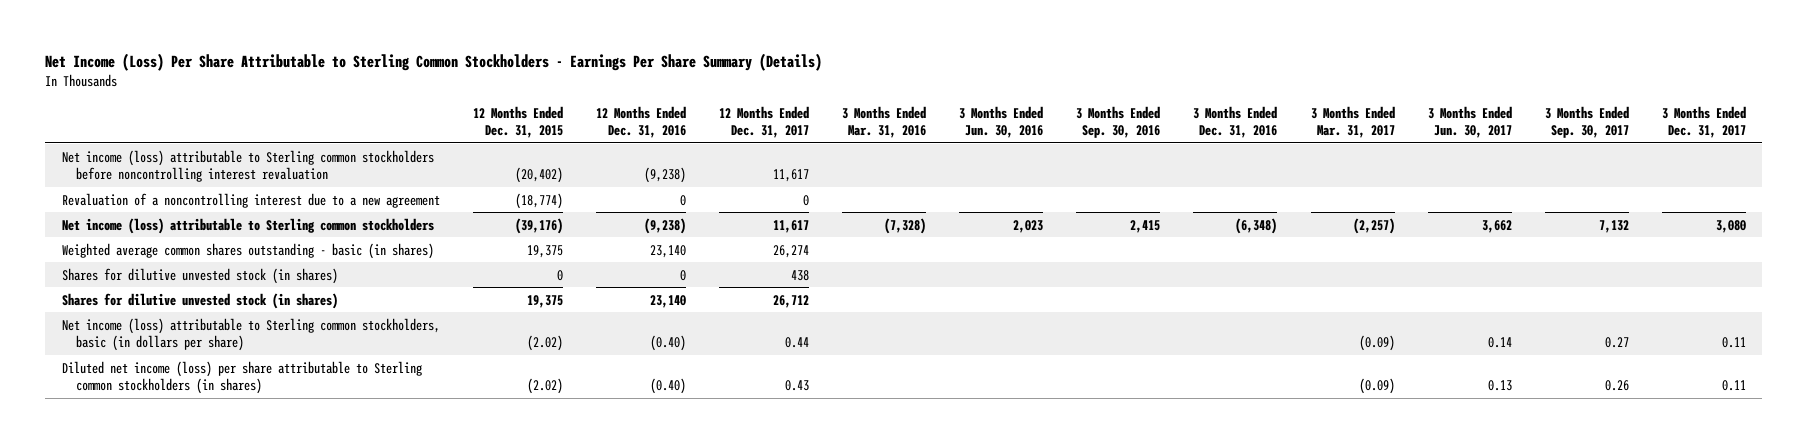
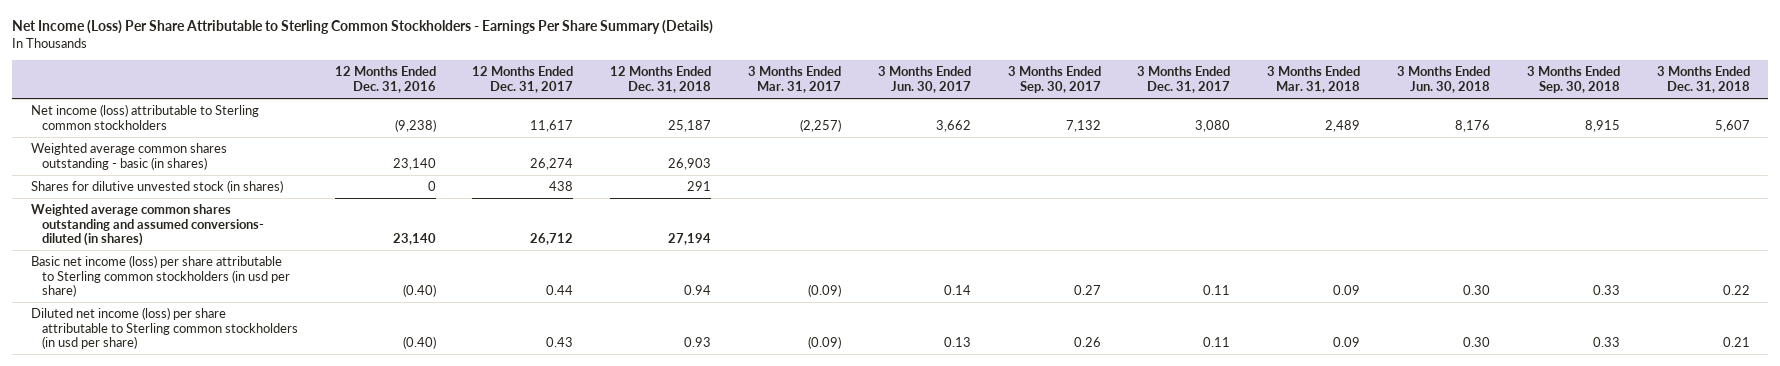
[472,105,563,138] 12 Months Ended Dec. 31, 2015 -> none
[842,105,927,138] 3 Months Ended Mar. 31, 2016 -> none
[959,105,1044,138] 3 Months Ended Jun. 30, 2016 -> none
[1076,105,1161,138] 3 Months Ended Sep. 30, 2016 -> none
[1193,105,1278,138] 3 Months Ended Dec. 31, 2016 -> none
none -> [610,66,712,94] 12 Months Ended Dec. 31, 2018
none -> [1267,66,1361,94] 3 Months Ended Mar. 31, 2018
none -> [1396,66,1490,94] 3 Months Ended Jun. 30, 2018
none -> [1526,66,1620,94] 3 Months Ended Sep. 30, 2018
none -> [1656,66,1750,94] 3 Months Ended Dec. 31, 2018
[61,149,434,182] Net income (loss) attributable to Sterling common stockholders before noncontrolling interest revaluation -> none
[61,192,440,208] Revaluation of a noncontrolling interest due to a new agreement -> none
[61,292,338,309] Shares for dilutive unvested stock (in shares) -> [30,204,264,247] Weighted average common shares outstanding and assumed conversions- diluted (in shares)
[61,317,440,351] Net income (loss) attributable to Sterling common stockholders, basic (in dollars per share) -> [30,255,290,298] Basic net income (loss) per share attributable to Sterling common stockholders (in usd per share)
[61,360,422,394] Diluted net income (loss) per share attributable to Sterling common stockholders (in shares) -> [30,307,298,350] Diluted net income (loss) per share attributable to Sterling common stockholders (in usd per share)

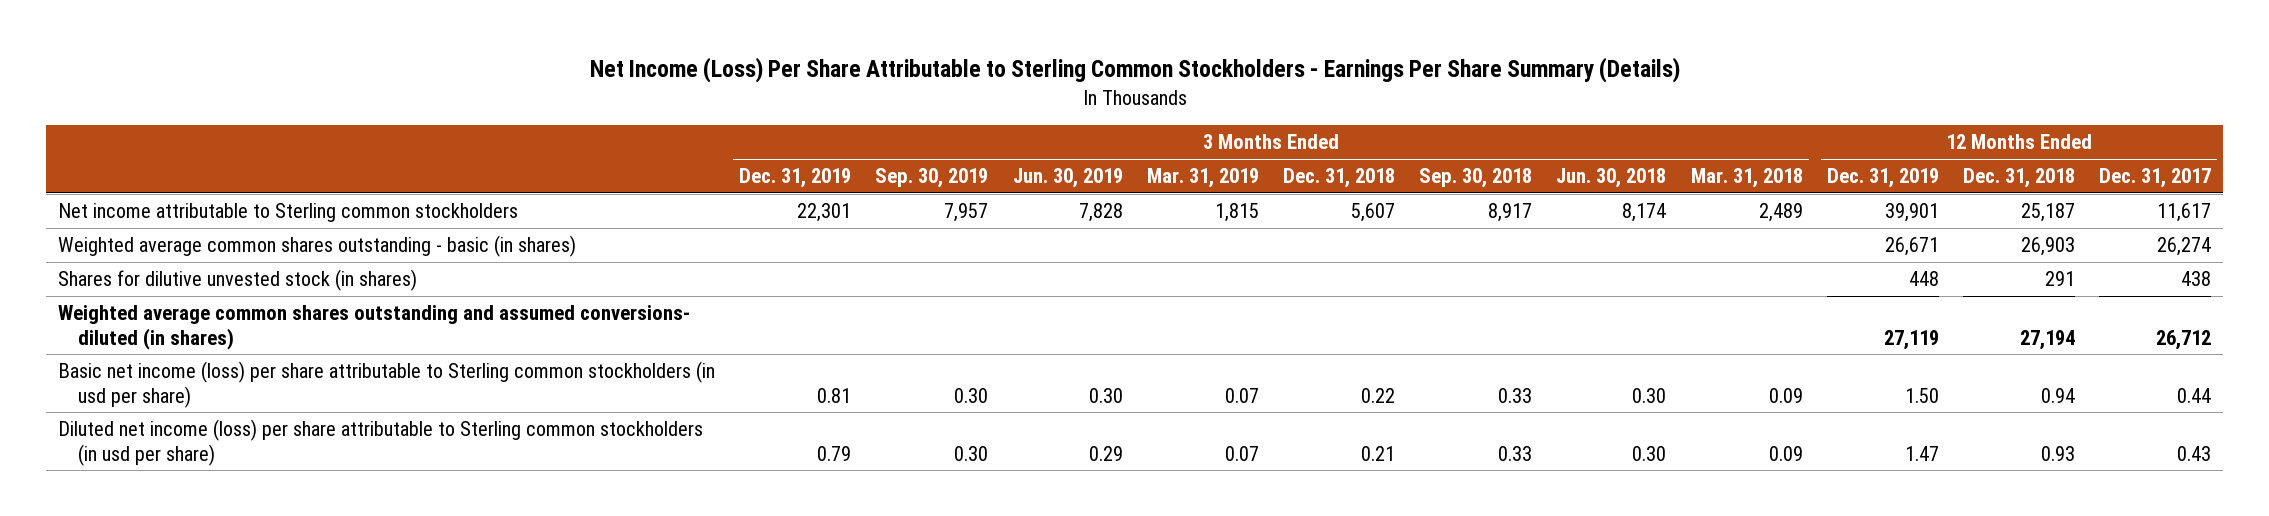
[334,66,436,94] 12 Months Ended Dec. 31, 2016 -> none
[747,66,841,94] 3 Months Ended Mar. 31, 2017 -> none
[877,66,971,94] 3 Months Ended Jun. 30, 2017 -> none
[1007,66,1101,94] 3 Months Ended Sep. 30, 2017 -> none
[1137,66,1231,94] 3 Months Ended Dec. 31, 2017 -> none
none -> [739,168,852,189] Dec. 31, 2019
none -> [875,168,989,189] Sep. 30, 2019
none -> [1012,168,1123,189] Jun. 30, 2019
none -> [1146,168,1259,189] Mar. 31, 2019
none -> [1826,168,1939,189] Dec. 31, 2019
[30,104,259,130] Net income (loss) attributable to Sterling common stockholders -> [58,203,519,223] Net income attributable to Sterling common stockholders
[1454,119,1490,132] 8,176 -> [1622,203,1667,223] 8,174
[1584,119,1620,132] 8,915 -> [1488,203,1533,223] 8,917

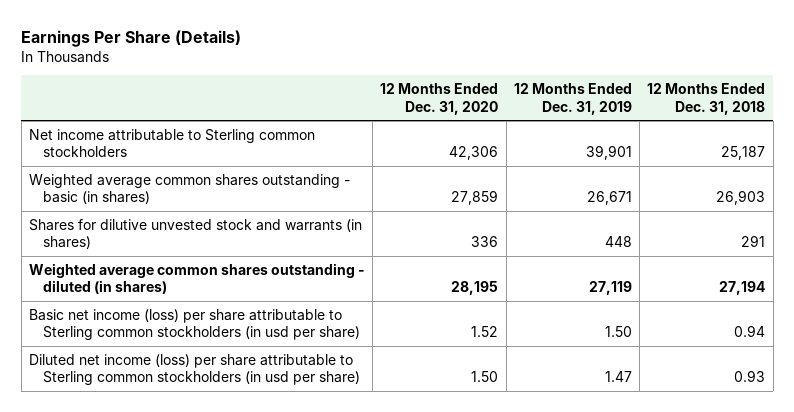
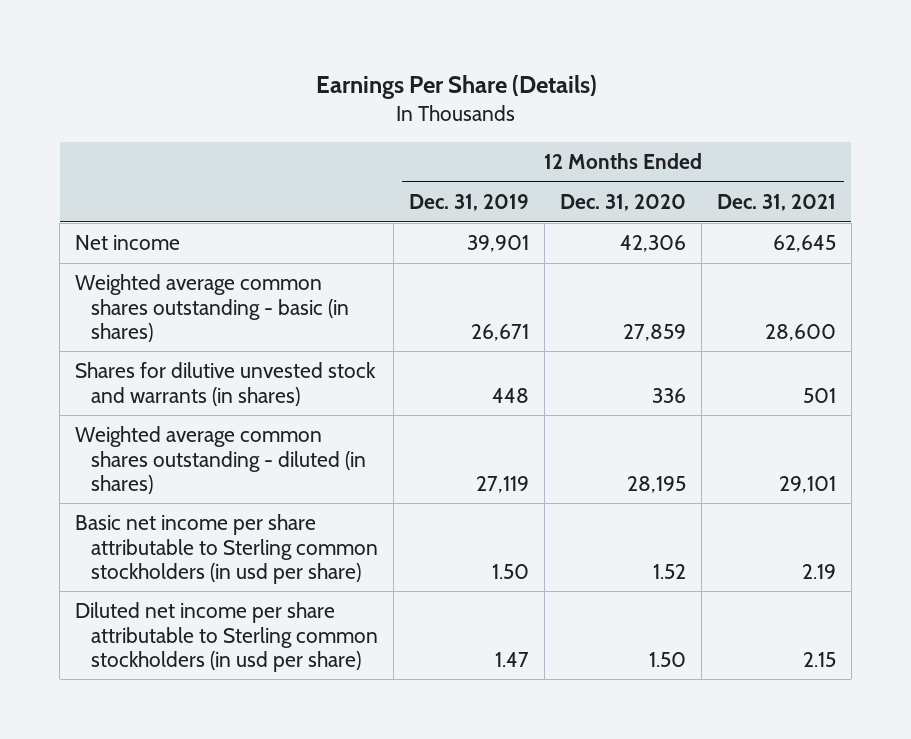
[647,83,766,115] 12 Months Ended Dec. 31, 2018 -> none
none -> [716,194,836,212] Dec. 31, 2021
[28,128,315,158] Net income attributable to Sterling common stockholders -> [75,235,181,251] Net income
[28,308,361,341] Basic net income (loss) per share attributable to Sterling common stockholders (in usd per share) -> [75,514,379,584] Basic net income per share attributable to Sterling common stockholders (in usd per share)
[28,353,361,386] Diluted net income (loss) per share attributable to Sterling common stockholders (in usd per share) -> [75,602,379,672] Diluted net income per share attributable to Sterling common stockholders (in usd per share)

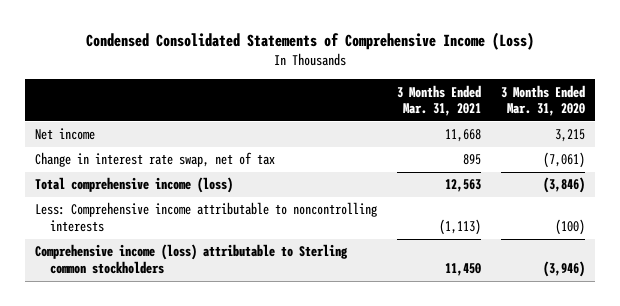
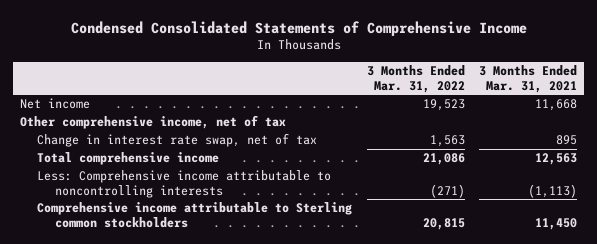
[86,32,535,51] Condensed Consolidated Statements of Comprehensive Income (Loss) -> [70,20,527,36] Condensed Consolidated Statements of Comprehensive Income
[501,84,586,117] 3 Months Ended Mar. 31, 2020 -> none
none -> [366,65,465,93] 3 Months Ended Mar. 31, 2022
none -> [20,115,287,130] Other comprehensive income, net of tax
[34,177,233,194] Total comprehensive income (loss) -> [37,152,220,166] Total comprehensive income
[34,244,348,274] Comprehensive income (loss) attributable to Sterling common stockholders -> [37,202,353,228] Comprehensive income attributable to Sterling common stockholders

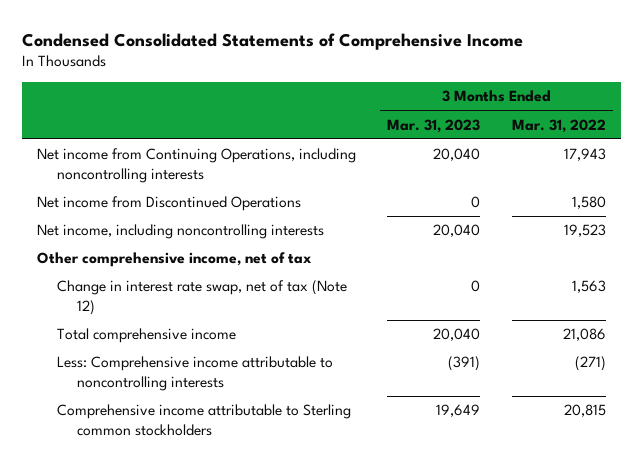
[478,65,577,93] 3 Months Ended Mar. 31, 2021 -> none
none -> [387,118,481,133] Mar. 31, 2023
none -> [37,148,357,184] Net income from Continuing Operations, including noncontrolling interests
none -> [37,196,302,212] Net income from Discontinued Operations
[20,98,91,110] Net income -> [37,224,325,240] Net income, including noncontrolling interests
[37,133,318,148] Change in interest rate swap, net of tax -> [56,280,347,316] Change in interest rate swap, net of tax (Note 12)

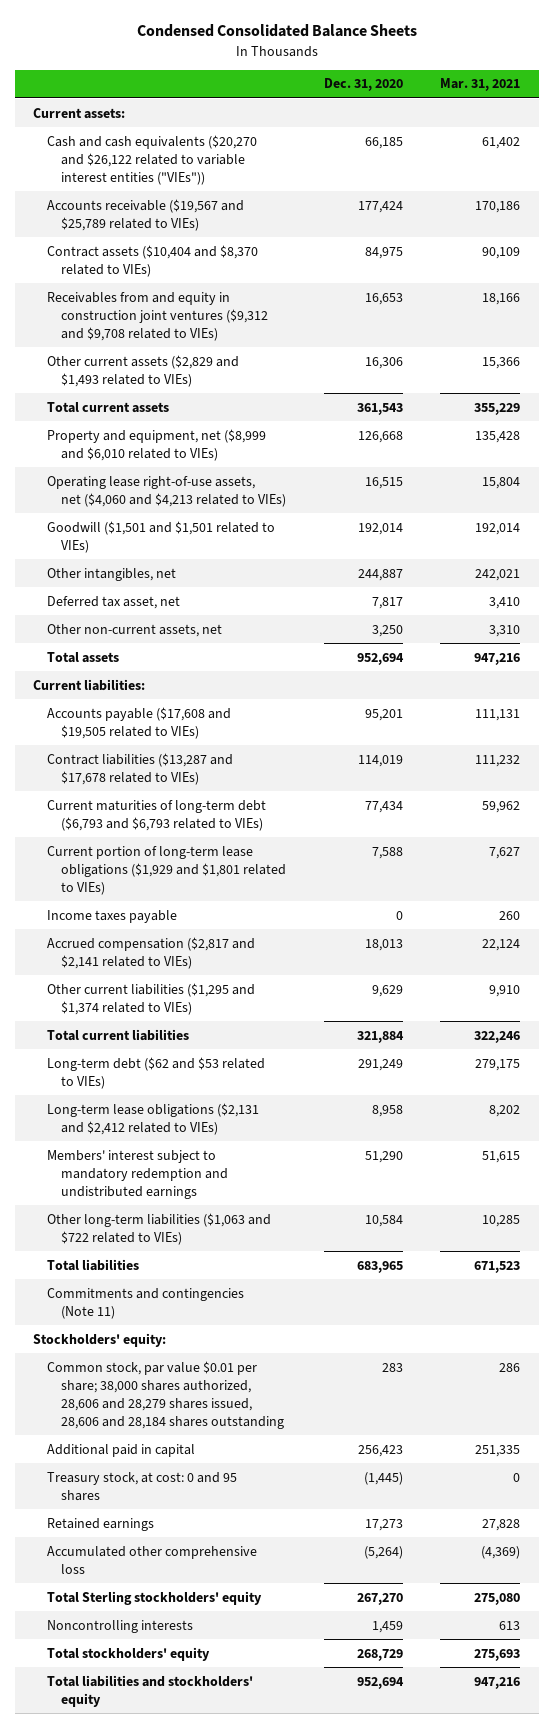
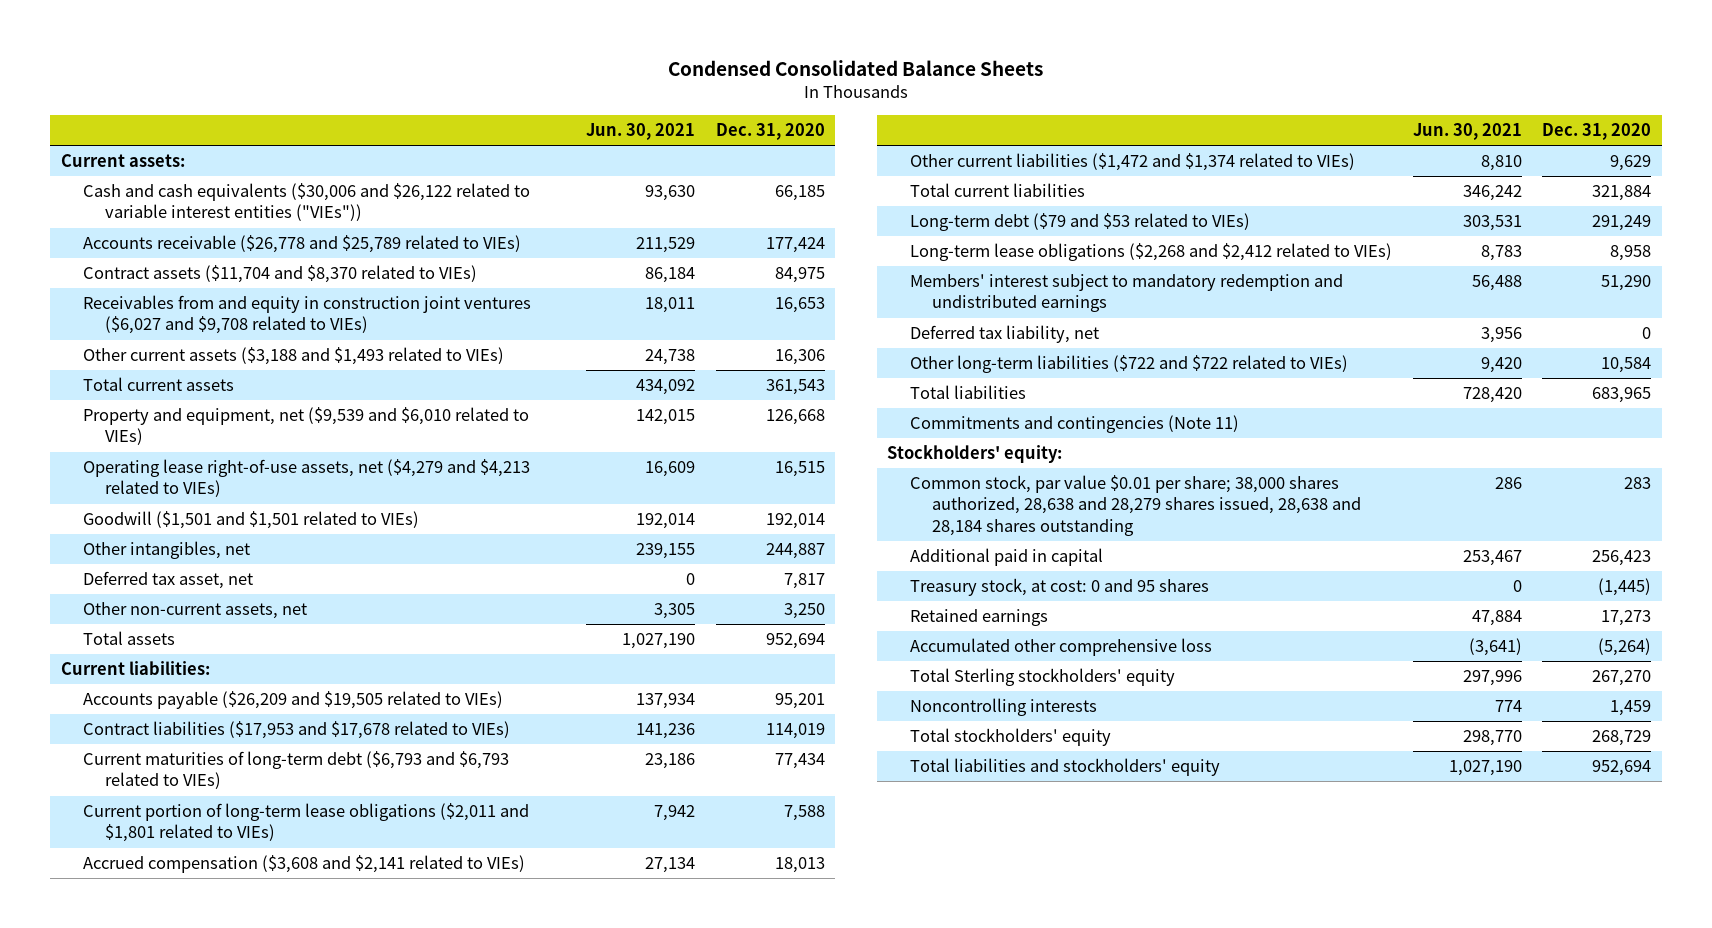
[439,78,520,92] Mar. 31, 2021 -> none
none -> [585,123,695,141] Jun. 30, 2021
[47,134,258,185] Cash and cash equivalents ($20,270 and $26,122 related to variable interest entities ("VIEs")) -> [83,183,531,222] Cash and cash equivalents ($30,006 and $26,122 related to variable interest entities ("VIEs"))
[47,198,245,231] Accounts receivable ($19,567 and $25,789 related to VIEs) -> [83,235,522,254] Accounts receivable ($26,778 and $25,789 related to VIEs)
[47,244,259,277] Contract assets ($10,404 and $8,370 related to VIEs) -> [83,265,478,284] Contract assets ($11,704 and $8,370 related to VIEs)
[47,291,269,341] Receivables from and equity in construction joint ventures ($9,312 and $9,708 related to VIEs) -> [83,295,532,335] Receivables from and equity in construction joint ventures ($6,027 and $9,708 related to VIEs)
[47,354,240,387] Other current assets ($2,829 and $1,493 related to VIEs) -> [83,347,505,366] Other current assets ($3,188 and $1,493 related to VIEs)
[47,428,267,461] Property and equipment, net ($8,999 and $6,010 related to VIEs) -> [83,407,530,446] Property and equipment, net ($9,539 and $6,010 related to VIEs)
[47,475,287,507] Operating lease right-of-use assets, net ($4,060 and $4,213 related to VIEs) -> [83,459,531,498] Operating lease right-of-use assets, net ($4,279 and $4,213 related to VIEs)
[47,706,232,739] Accounts payable ($17,608 and $19,505 related to VIEs) -> [83,691,504,710] Accounts payable ($26,209 and $19,505 related to VIEs)
[47,752,234,785] Contract liabilities ($13,287 and $17,678 related to VIEs) -> [83,721,511,740] Contract liabilities ($17,953 and $17,678 related to VIEs)
[47,909,178,923] Income taxes payable -> none
[47,845,287,895] Current portion of long-term lease obligations ($1,929 and $1,801 related to VIEs) -> [83,803,530,843] Current portion of long-term lease obligations ($2,011 and $1,801 related to VIEs)
[47,936,256,969] Accrued compensation ($2,817 and $2,141 related to VIEs) -> [83,855,526,874] Accrued compensation ($3,608 and $2,141 related to VIEs)
[47,982,256,1015] Other current liabilities ($1,295 and $1,374 related to VIEs) -> [909,153,1355,172] Other current liabilities ($1,472 and $1,374 related to VIEs)
[47,1056,266,1089] Long-term debt ($62 and $53 related to VIEs) -> [909,213,1250,232] Long-term debt ($79 and $53 related to VIEs)
[47,1102,260,1135] Long-term lease obligations ($2,131 and $2,412 related to VIEs) -> [909,243,1392,262] Long-term lease obligations ($2,268 and $2,412 related to VIEs)
none -> [909,325,1099,344] Deferred tax liability, net
[47,1212,272,1245] Other long-term liabilities ($1,063 and $722 related to VIEs) -> [909,355,1348,374] Other long-term liabilities ($722 and $722 related to VIEs)
[47,1360,285,1429] Common stock, par value $0.01 per share; 38,000 shares authorized, 28,606 and 28,279 shares issued, 28,606 and 28,184 shares outstanding -> [909,475,1362,536] Common stock, par value $0.01 per share; 38,000 shares authorized, 28,638 and 28,279 shares issued, 28,638 and 28,184 shares outstanding

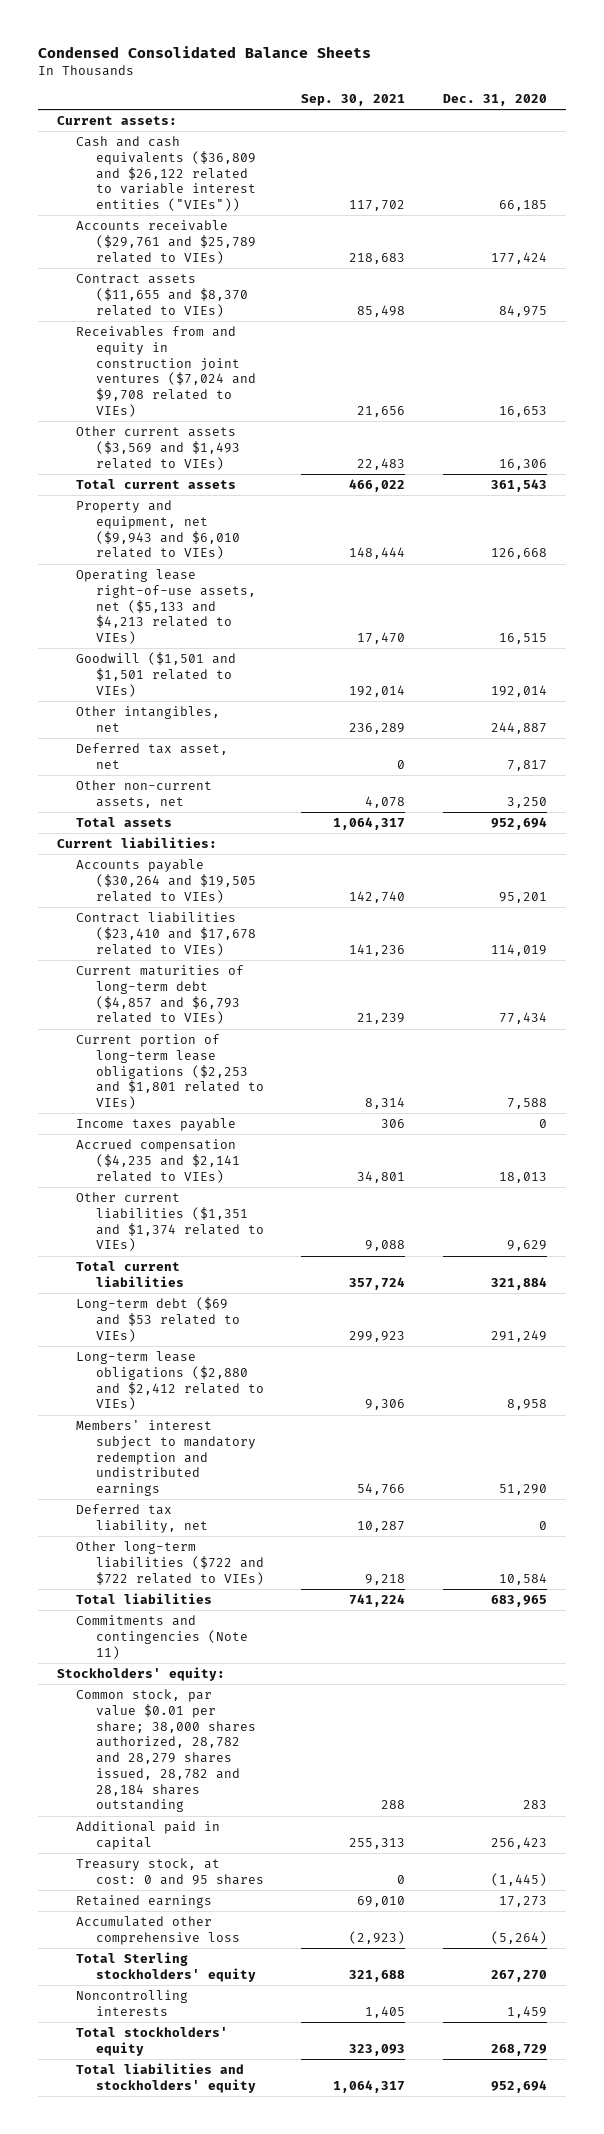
[585,123,695,141] Jun. 30, 2021 -> none
none -> [301,93,406,106] Sep. 30, 2021
[83,183,531,222] Cash and cash equivalents ($30,006 and $26,122 related to variable interest entities ("VIEs")) -> [76,136,256,212] Cash and cash equivalents ($36,809 and $26,122 related to variable interest entities ("VIEs"))
[83,235,522,254] Accounts receivable ($26,778 and $25,789 related to VIEs) -> [76,220,256,264] Accounts receivable ($29,761 and $25,789 related to VIEs)
[83,265,478,284] Contract assets ($11,704 and $8,370 related to VIEs) -> [76,274,248,317] Contract assets ($11,655 and $8,370 related to VIEs)
[83,295,532,335] Receivables from and equity in construction joint ventures ($6,027 and $9,708 related to VIEs) -> [76,326,256,417] Receivables from and equity in construction joint ventures ($7,024 and $9,708 related to VIEs)
[83,347,505,366] Other current assets ($3,188 and $1,493 related to VIEs) -> [76,426,240,470] Other current assets ($3,569 and $1,493 related to VIEs)
[83,407,530,446] Property and equipment, net ($9,539 and $6,010 related to VIEs) -> [76,500,240,560] Property and equipment, net ($9,943 and $6,010 related to VIEs)
[83,459,531,498] Operating lease right-of-use assets, net ($4,279 and $4,213 related to VIEs) -> [76,569,256,645] Operating lease right-of-use assets, net ($5,133 and $4,213 related to VIEs)
[83,691,504,710] Accounts payable ($26,209 and $19,505 related to VIEs) -> [76,859,256,903] Accounts payable ($30,264 and $19,505 related to VIEs)
[83,721,511,740] Contract liabilities ($17,953 and $17,678 related to VIEs) -> [76,912,256,956] Contract liabilities ($23,410 and $17,678 related to VIEs)
[83,751,510,790] Current maturities of long-term debt ($6,793 and $6,793 related to VIEs) -> [76,965,245,1025] Current maturities of long-term debt ($4,857 and $6,793 related to VIEs)
[83,803,530,843] Current portion of long-term lease obligations ($2,011 and $1,801 related to VIEs) -> [76,1034,264,1110] Current portion of long-term lease obligations ($2,253 and $1,801 related to VIEs)
none -> [76,1118,237,1132] Income taxes payable
[83,855,526,874] Accrued compensation ($3,608 and $2,141 related to VIEs) -> [76,1139,240,1183] Accrued compensation ($4,235 and $2,141 related to VIEs)
[909,153,1355,172] Other current liabilities ($1,472 and $1,374 related to VIEs) -> [76,1192,264,1252] Other current liabilities ($1,351 and $1,374 related to VIEs)
[909,213,1250,232] Long-term debt ($79 and $53 related to VIEs) -> [76,1297,240,1342] Long-term debt ($69 and $53 related to VIEs)
[909,243,1392,262] Long-term lease obligations ($2,268 and $2,412 related to VIEs) -> [76,1351,264,1411] Long-term lease obligations ($2,880 and $2,412 related to VIEs)
[909,475,1362,536] Common stock, par value $0.01 per share; 38,000 shares authorized, 28,638 and 28,279 shares issued, 28,638 and 28,184 shares outstanding -> [76,1689,256,1813] Common stock, par value $0.01 per share; 38,000 shares authorized, 28,782 and 28,279 shares issued, 28,782 and 28,184 shares outstanding

